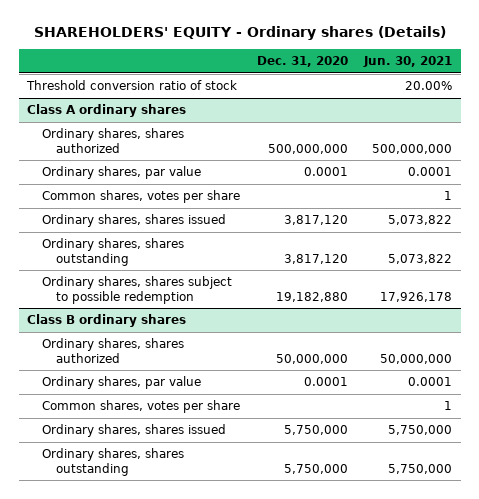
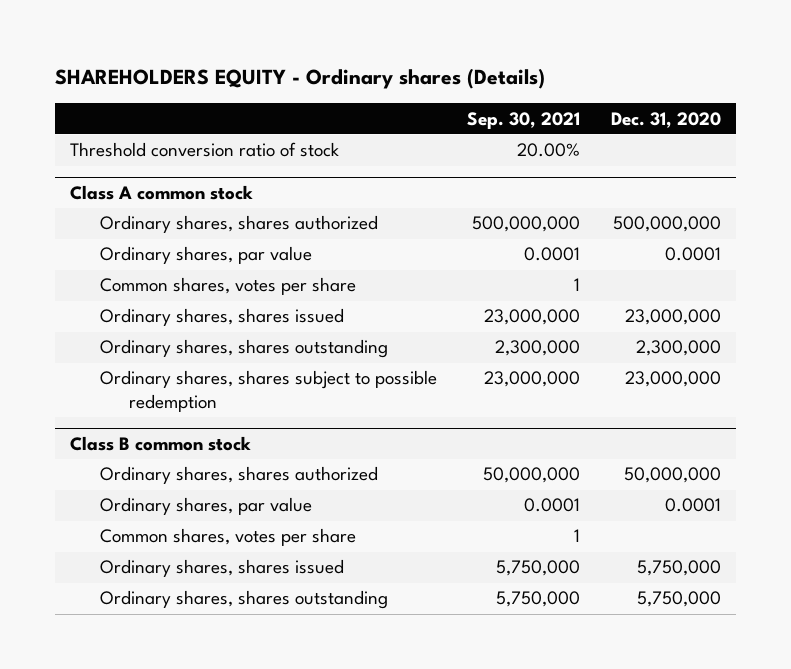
[33,26,446,41] SHAREHOLDERS' EQUITY - Ordinary shares (Details) -> [55,68,546,90] SHAREHOLDERS EQUITY - Ordinary shares (Details)
[363,56,453,68] Jun. 30, 2021 -> none
none -> [467,111,581,129] Sep. 30, 2021
[26,104,186,118] Class A ordinary shares -> [70,185,254,201] Class A common stock
[283,215,348,226] 3,817,120 -> [624,309,721,326] 23,000,000
[283,253,348,264] 3,817,120 -> [635,340,721,357] 2,300,000
[275,291,348,302] 19,182,880 -> [624,371,721,388] 23,000,000
[26,314,186,328] Class B ordinary shares -> [70,436,252,452] Class B common stock

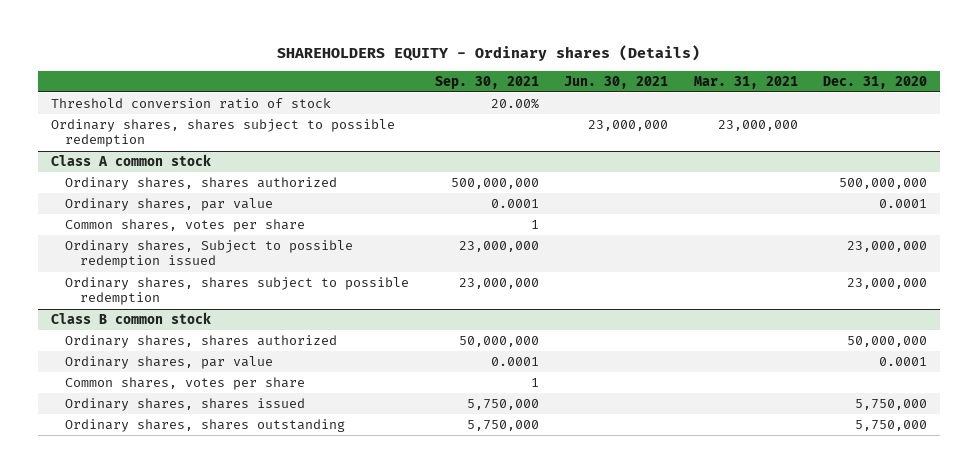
none -> [564,75,669,89] Jun. 30, 2021
none -> [693,75,798,89] Mar. 31, 2021
none -> [50,119,395,148] Ordinary shares, shares subject to possible redemption
[99,339,388,359] Ordinary shares, shares outstanding -> none
[99,308,344,327] Ordinary shares, shares issued -> [65,240,354,269] Ordinary shares, Subject to possible redemption issued

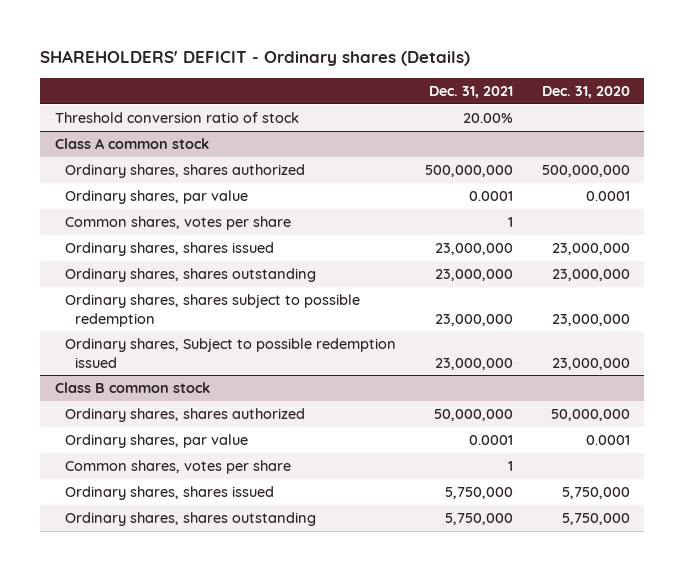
[277,44,701,61] SHAREHOLDERS EQUITY - Ordinary shares (Details) -> [40,50,471,67] SHAREHOLDERS' DEFICIT - Ordinary shares (Details)
[434,75,539,89] Sep. 30, 2021 -> none
[564,75,669,89] Jun. 30, 2021 -> none
[693,75,798,89] Mar. 31, 2021 -> none
none -> [429,86,514,99] Dec. 31, 2021
[50,119,395,148] Ordinary shares, shares subject to possible redemption -> none
none -> [65,242,275,257] Ordinary shares, shares issued
none -> [65,268,317,283] Ordinary shares, shares outstanding
[65,240,354,269] Ordinary shares, Subject to possible redemption issued -> [65,338,397,368] Ordinary shares, Subject to possible redemption issued

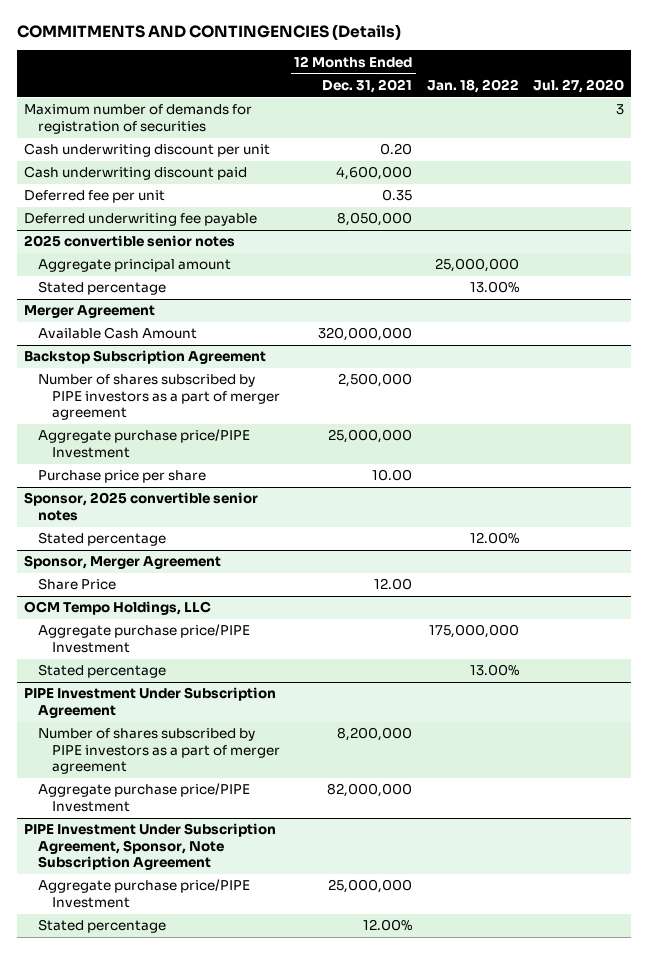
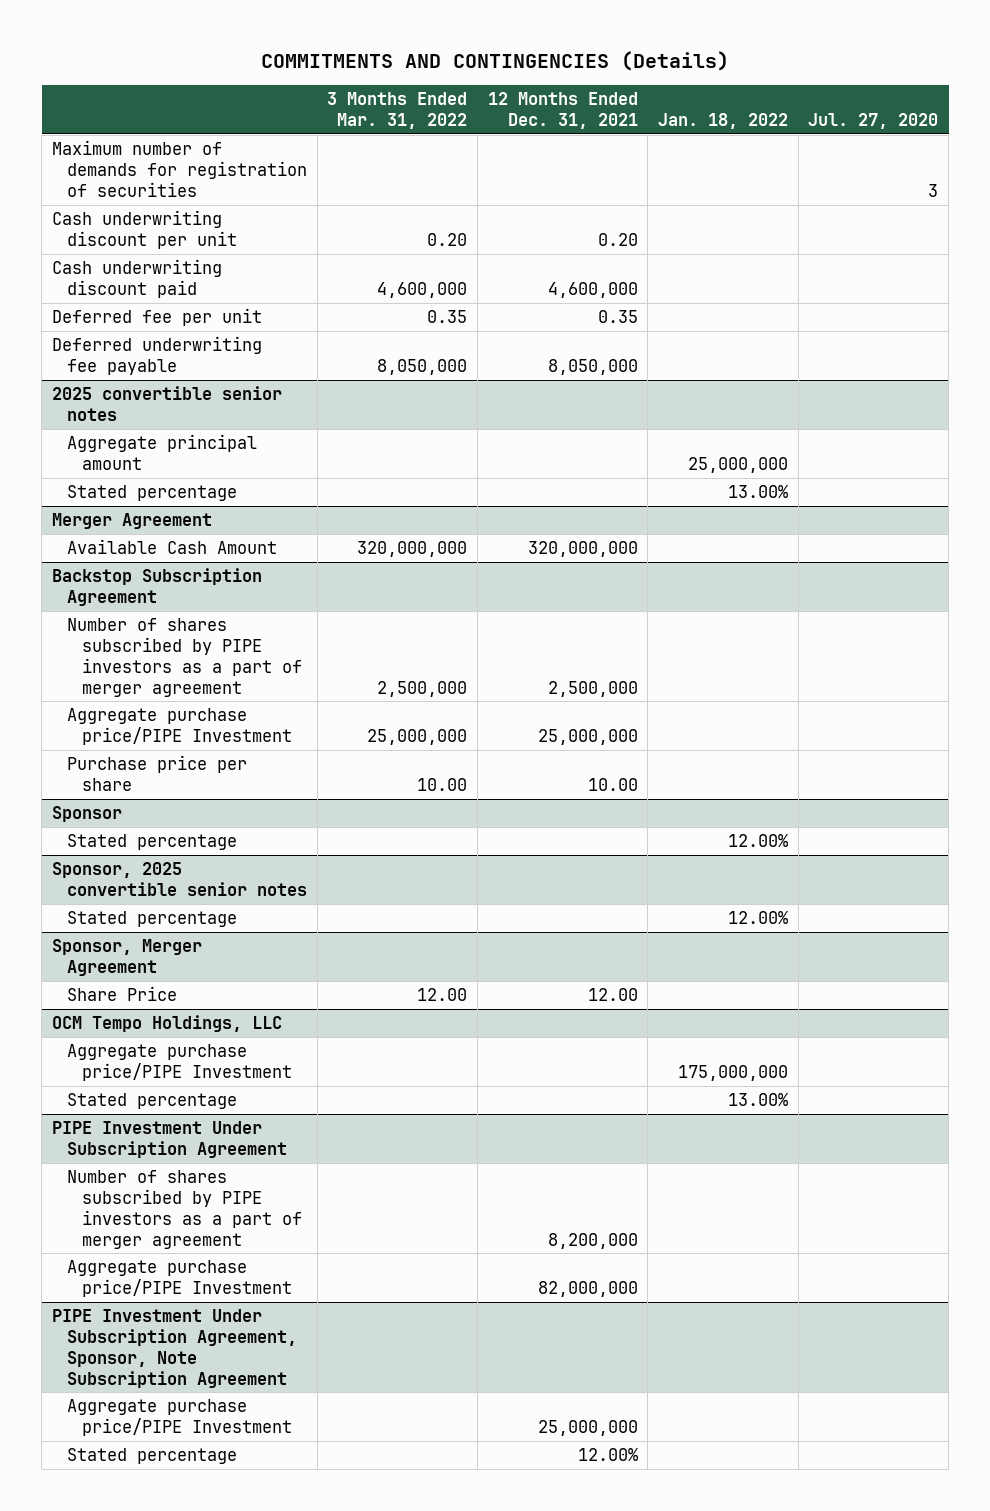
none -> [327,92,468,130] 3 Months Ended Mar. 31, 2022
none -> [51,806,122,823] Sponsor
none -> [66,834,237,851] Stated percentage

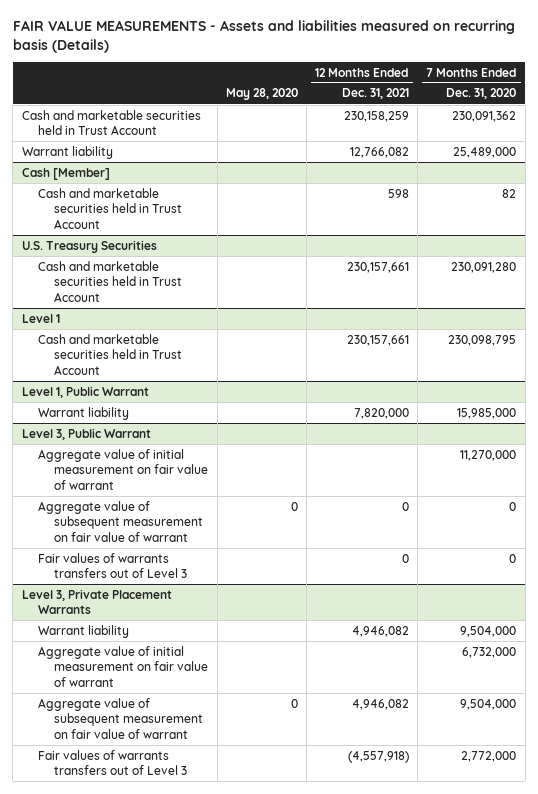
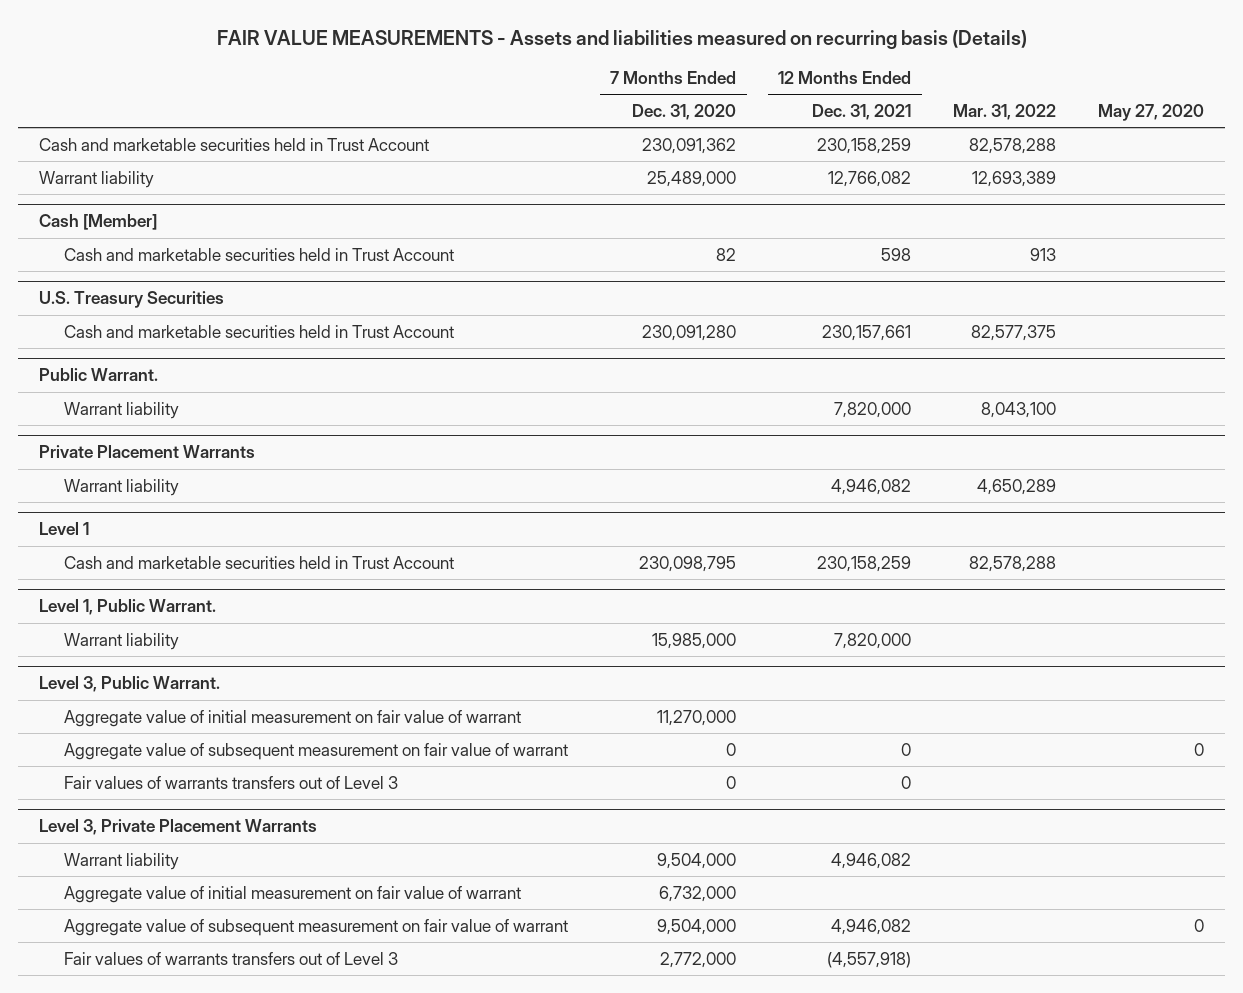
[225,88,298,101] May 28, 2020 -> none
none -> [953,104,1057,121] Mar. 31, 2022
none -> [1097,104,1204,122] May 27, 2020
none -> [39,368,159,382] Public Warrant.
none -> [64,401,180,419] Warrant liability
none -> [39,445,256,459] Private Placement Warrants
none -> [64,478,180,496] Warrant liability
[346,334,409,346] 230,157,661 -> [817,555,912,572] 230,158,259
[21,385,149,398] Level 1, Public Warrant -> [39,599,217,616] Level 1, Public Warrant.
[21,427,151,440] Level 3, Public Warrant -> [39,676,221,693] Level 3, Public Warrant.

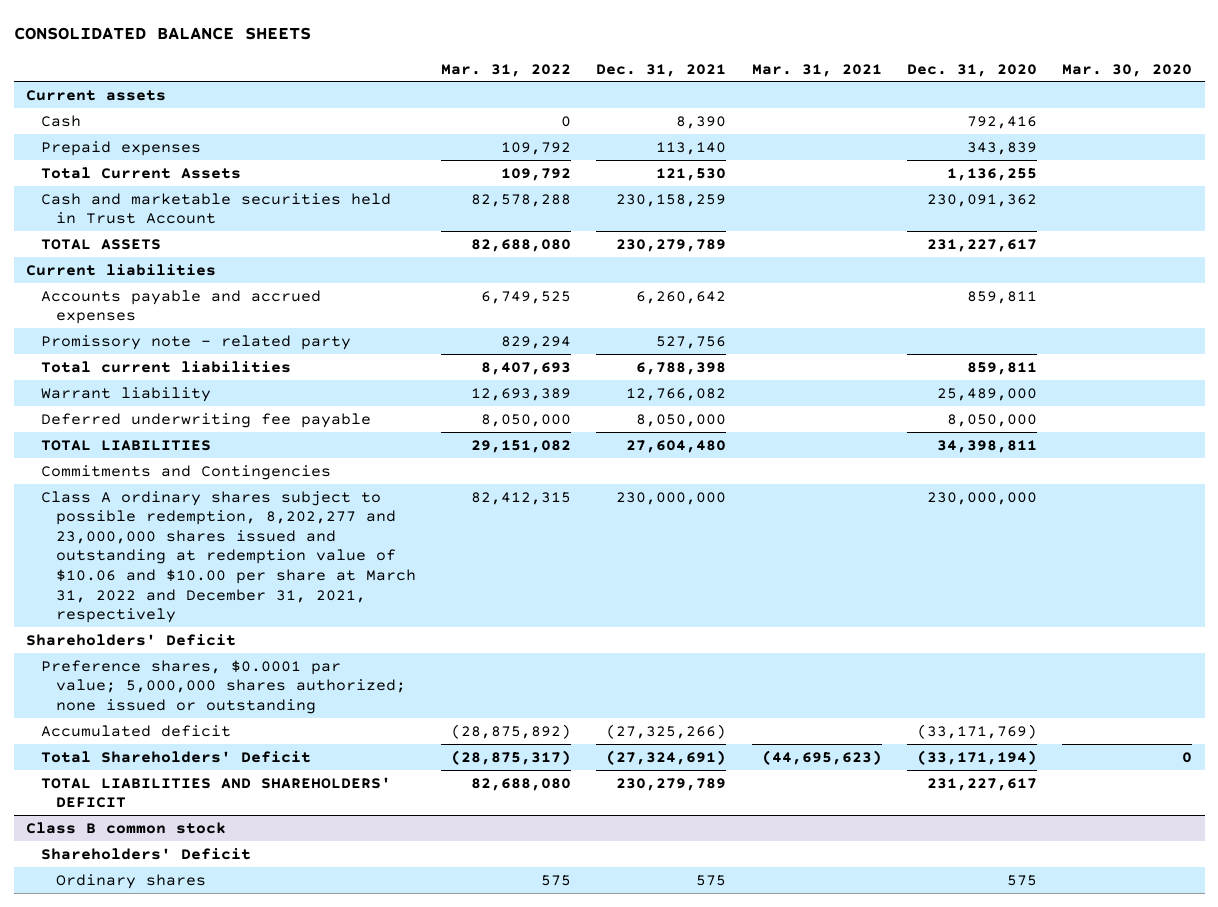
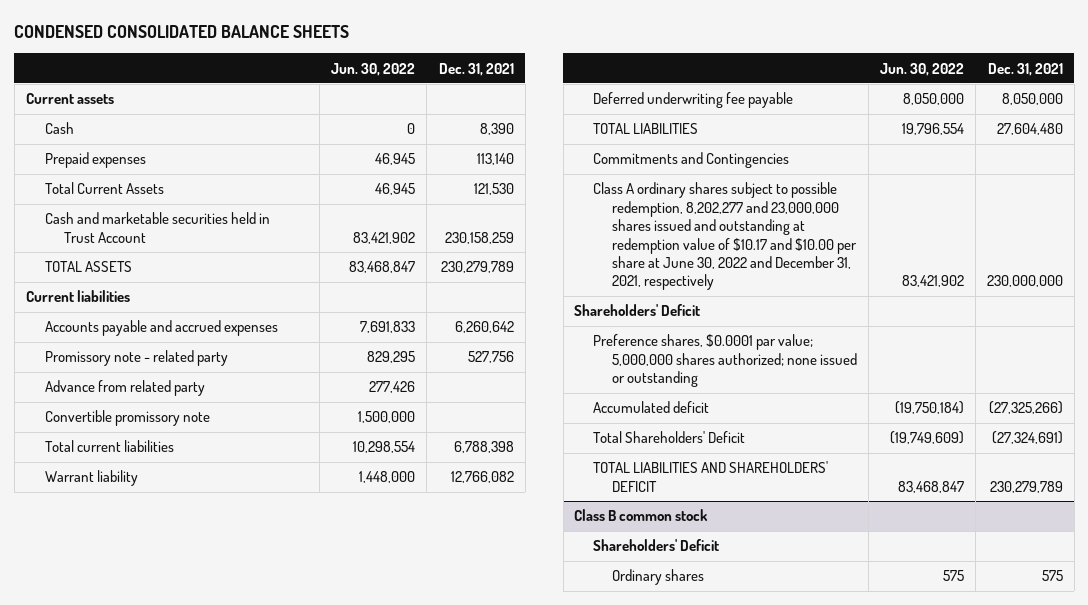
[13,27,311,41] CONSOLIDATED BALANCE SHEETS -> [14,24,350,38] CONDENSED CONSOLIDATED BALANCE SHEETS
[441,63,572,77] Mar. 31, 2022 -> none
[751,63,882,77] Mar. 31, 2021 -> none
[906,63,1037,77] Dec. 31, 2020 -> none
[1062,63,1193,77] Mar. 30, 2020 -> none
none -> [331,62,416,76] Jun. 30, 2022
none -> [44,380,205,397] Advance from related party
none -> [44,410,210,427] Convertible promissory note
[41,490,417,624] Class A ordinary shares subject to possible redemption, 8,202,277 and 23,000,000 shares issued and outstanding at redemption value of $10.06 and $10.00 per share at March 31, 2022 and December 31, 2021, respectively -> [593,182,858,291] Class A ordinary shares subject to possible redemption, 8,202,277 and 23,000,000 shares issued and outstanding at redemption value of $10.17 and $10.00 per share at June 30, 2022 and December 31, 2021, respectively

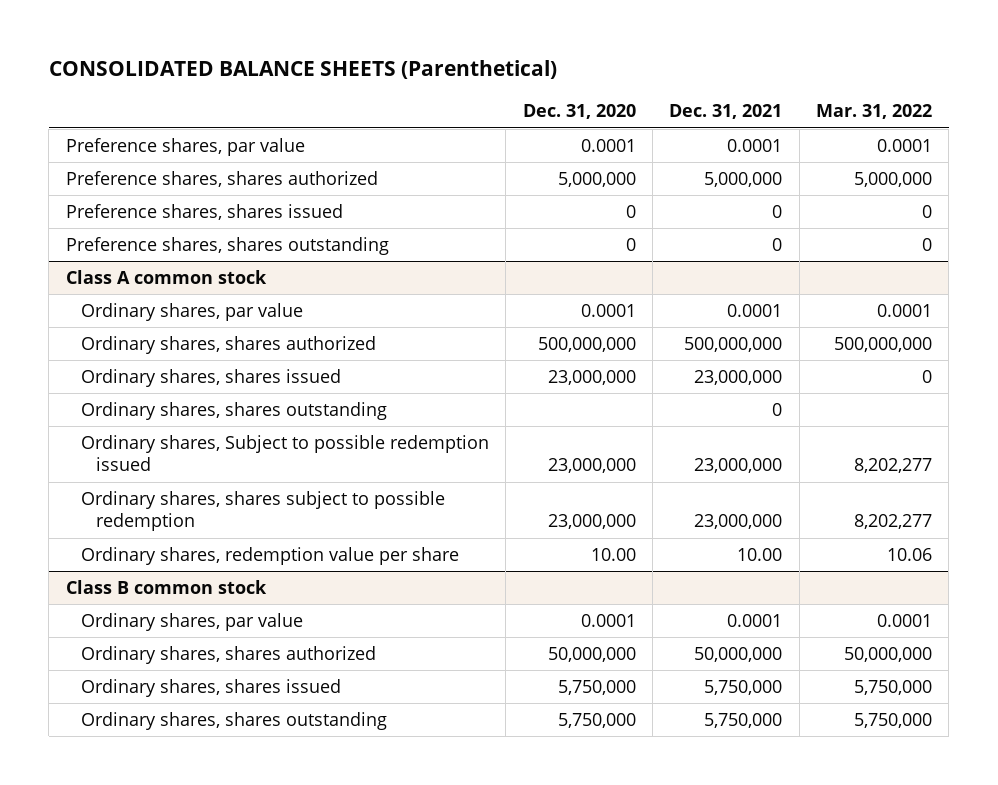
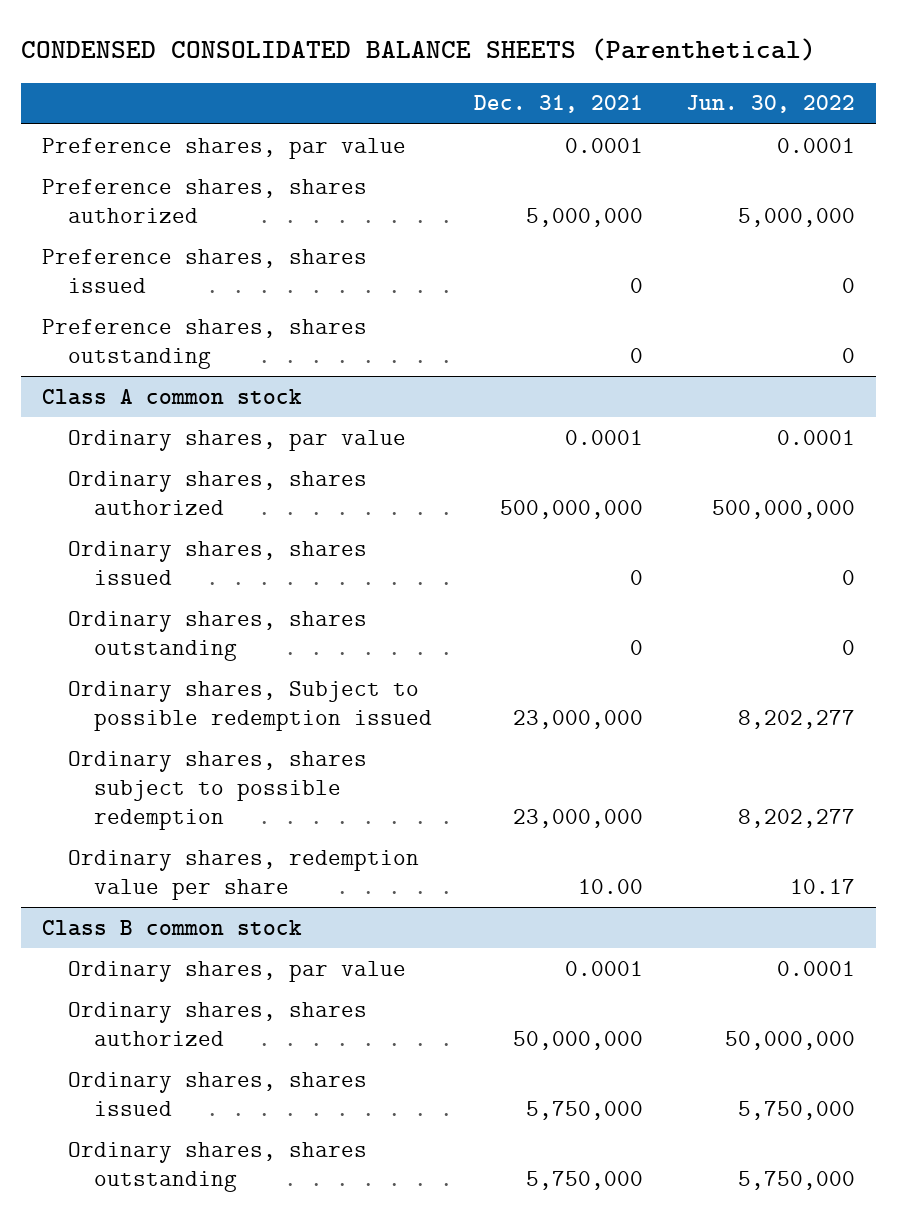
[48,60,557,80] CONSOLIDATED BALANCE SHEETS (Parenthetical) -> [20,38,816,62] CONDENSED CONSOLIDATED BALANCE SHEETS (Parenthetical)
[522,104,636,120] Dec. 31, 2020 -> none
[816,104,933,120] Mar. 31, 2022 -> none
none -> [685,95,855,114] Jun. 30, 2022
[694,370,783,386] 23,000,000 -> [630,569,644,585] 0

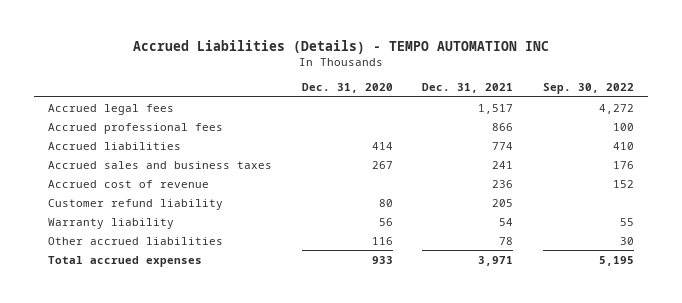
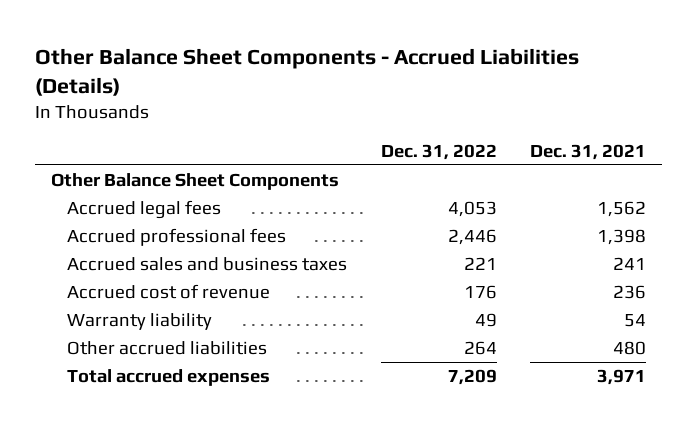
[133,40,550,55] Accrued Liabilities (Details) - TEMPO AUTOMATION INC -> [34,47,579,96] Other Balance Sheet Components - Accrued Liabilities (Details)
[301,83,393,94] Dec. 31, 2020 -> none
[542,83,634,95] Sep. 30, 2022 -> none
none -> [380,143,497,160] Dec. 31, 2022
[48,141,182,150] Accrued liabilities -> none
none -> [51,173,340,191] Other Balance Sheet Components
[478,103,514,114] 1,517 -> [596,201,646,218] 1,562
[492,122,514,131] 866 -> [596,229,646,246] 1,398
[48,198,224,210] Customer refund liability -> none
[499,236,514,245] 78 -> [612,341,646,356] 480

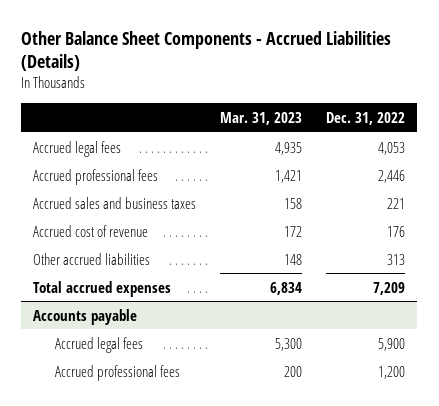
[529,143,646,160] Dec. 31, 2021 -> none
none -> [220,111,303,125] Mar. 31, 2023
[51,173,340,191] Other Balance Sheet Components -> none
[67,313,213,331] Warranty liability -> none
[463,341,497,356] 264 -> [387,253,406,265] 313
none -> [33,308,138,325] Accounts payable
none -> [55,336,144,353] Accrued legal fees
none -> [55,364,181,381] Accrued professional fees

